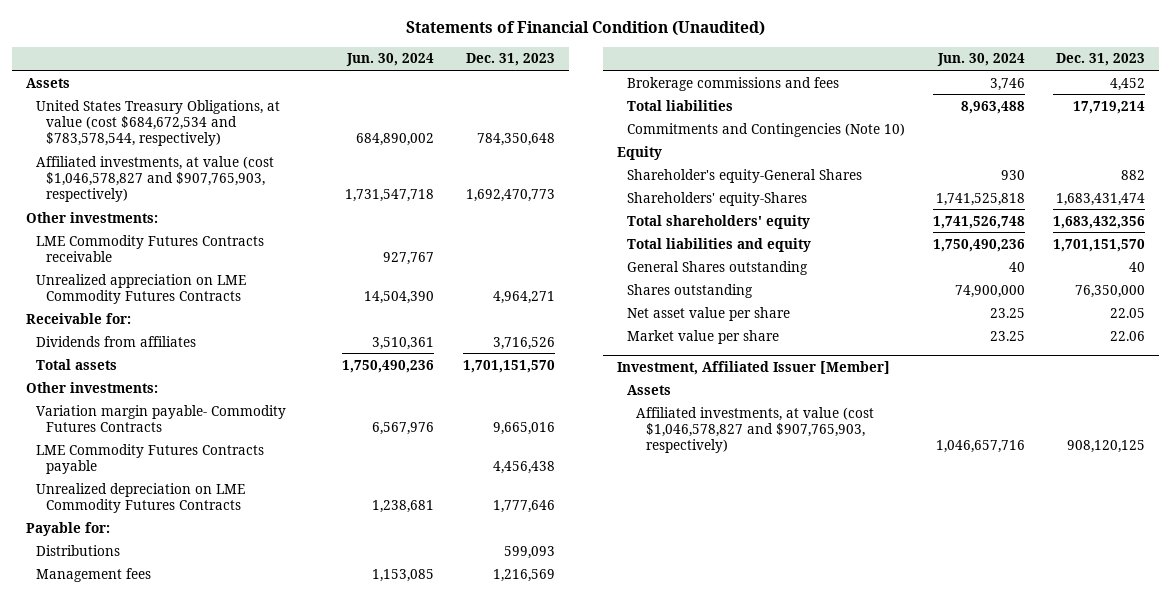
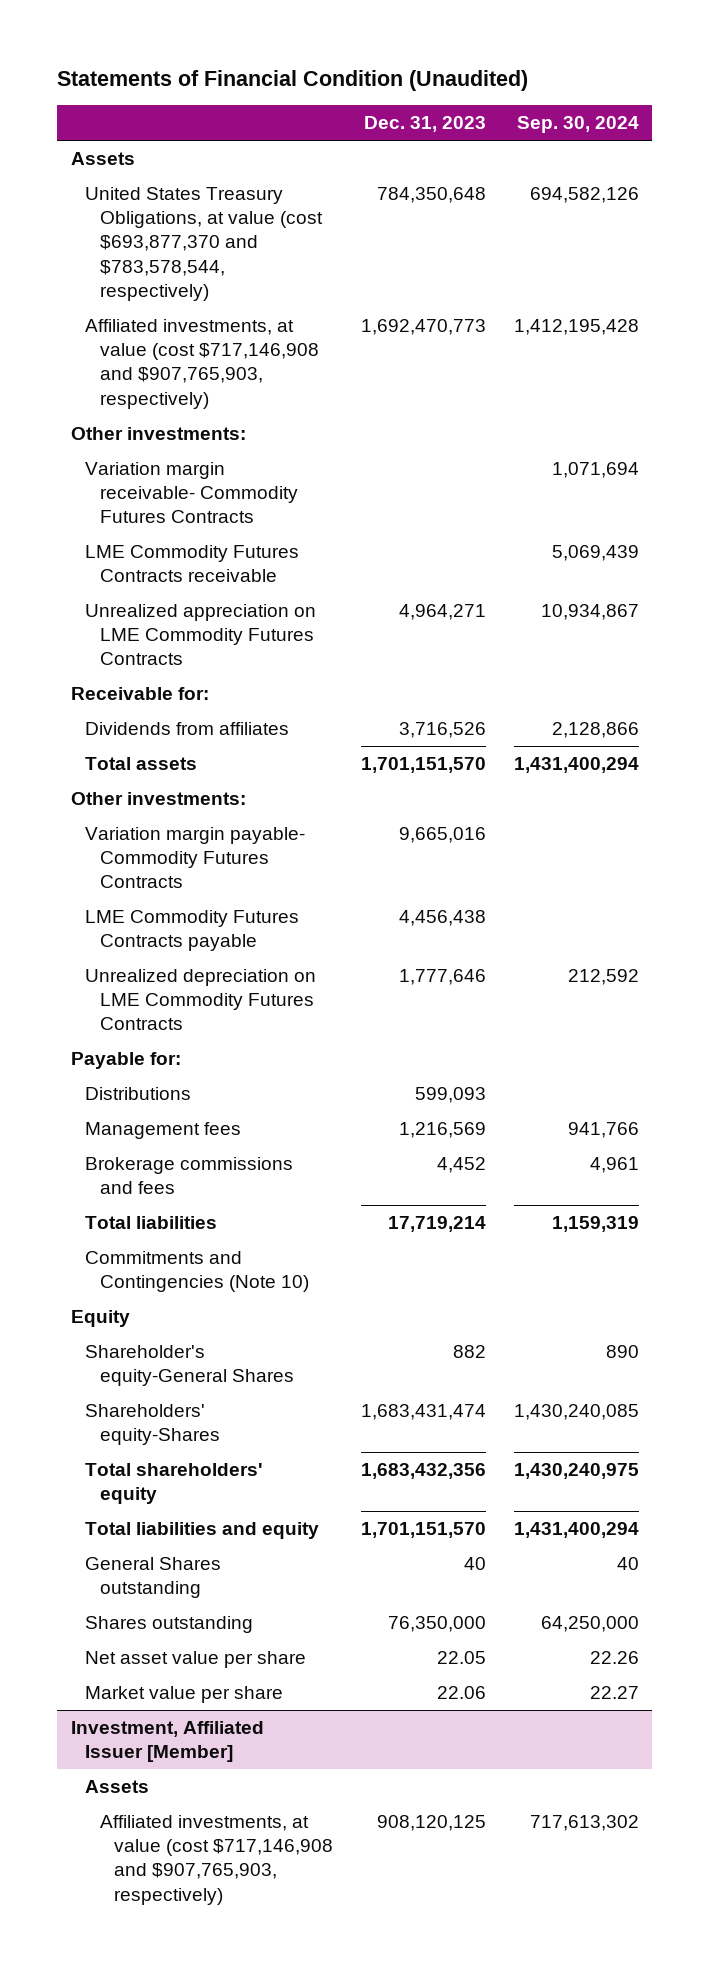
[346,53,435,67] Jun. 30, 2024 -> none
none -> [516,116,639,134] Sep. 30, 2024
[36,99,281,146] United States Treasury Obligations, at value (cost $684,672,534 and $783,578,544, respectively) -> [85,187,323,301] United States Treasury Obligations, at value (cost $693,877,370 and $783,578,544, respectively)
[36,155,275,202] Affiliated investments, at value (cost $1,046,578,827 and $907,765,903, respectively) -> [85,319,319,409] Affiliated investments, at value (cost $717,146,908 and $907,765,903, respectively)
none -> [85,462,298,524] Variation margin receivable- Commodity Futures Contracts
[636,406,875,453] Affiliated investments, at value (cost $1,046,578,827 and $907,765,903, respectively) -> [99,1815,334,1905] Affiliated investments, at value (cost $717,146,908 and $907,765,903, respectively)

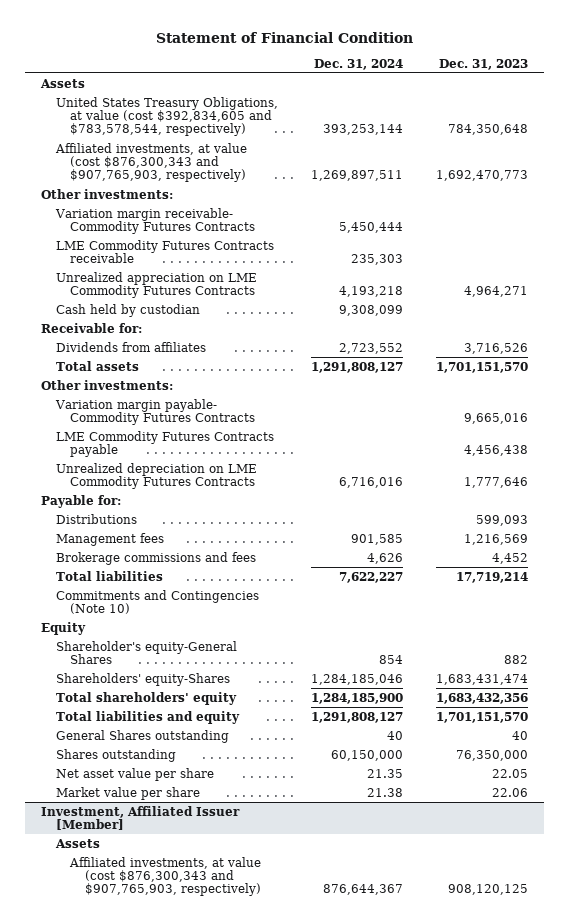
[57,70,529,92] Statements of Financial Condition (Unaudited) -> [155,31,413,43] Statement of Financial Condition
[516,116,639,134] Sep. 30, 2024 -> none
none -> [313,58,403,70] Dec. 31, 2024
[85,187,323,301] United States Treasury Obligations, at value (cost $693,877,370 and $783,578,544, respectively) -> [55,96,278,137] United States Treasury Obligations, at value (cost $392,834,605 and $783,578,544, respectively)
[85,319,319,409] Affiliated investments, at value (cost $717,146,908 and $907,765,903, respectively) -> [54,142,247,183] Affiliated investments, at value (cost $876,300,343 and $907,765,903, respectively)
none -> [55,303,200,317] Cash held by custodian
[99,1815,334,1905] Affiliated investments, at value (cost $717,146,908 and $907,765,903, respectively) -> [69,856,262,897] Affiliated investments, at value (cost $876,300,343 and $907,765,903, respectively)

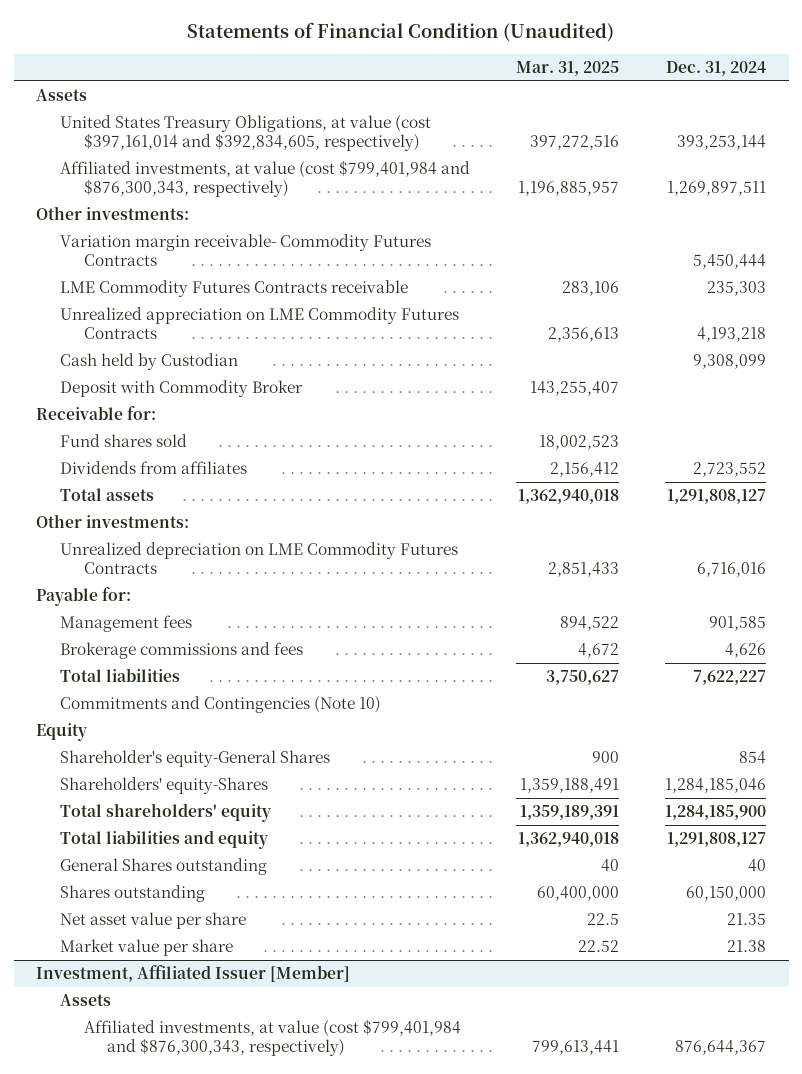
[155,31,413,43] Statement of Financial Condition -> [187,21,615,42] Statements of Financial Condition (Unaudited)
[438,58,528,70] Dec. 31, 2023 -> none
none -> [515,60,619,76] Mar. 31, 2025
[55,96,278,137] United States Treasury Obligations, at value (cost $392,834,605 and $783,578,544, respectively) -> [60,115,432,152] United States Treasury Obligations, at value (cost $397,161,014 and $392,834,605, respectively)
[54,142,247,183] Affiliated investments, at value (cost $876,300,343 and $907,765,903, respectively) -> [60,160,471,198] Affiliated investments, at value (cost $799,401,984 and $876,300,343, respectively)
[55,303,200,317] Cash held by custodian -> [60,353,239,371] Cash held by Custodian
none -> [60,380,304,398] Deposit with Commodity Broker
none -> [60,434,188,448] Fund shares sold
[54,398,256,425] Variation margin payable- Commodity Futures Contracts -> none
[55,430,274,457] LME Commodity Futures Contracts payable -> none
[55,513,137,524] Distributions -> none
[69,856,262,897] Affiliated investments, at value (cost $876,300,343 and $907,765,903, respectively) -> [83,1019,461,1057] Affiliated investments, at value (cost $799,401,984 and $876,300,343, respectively)

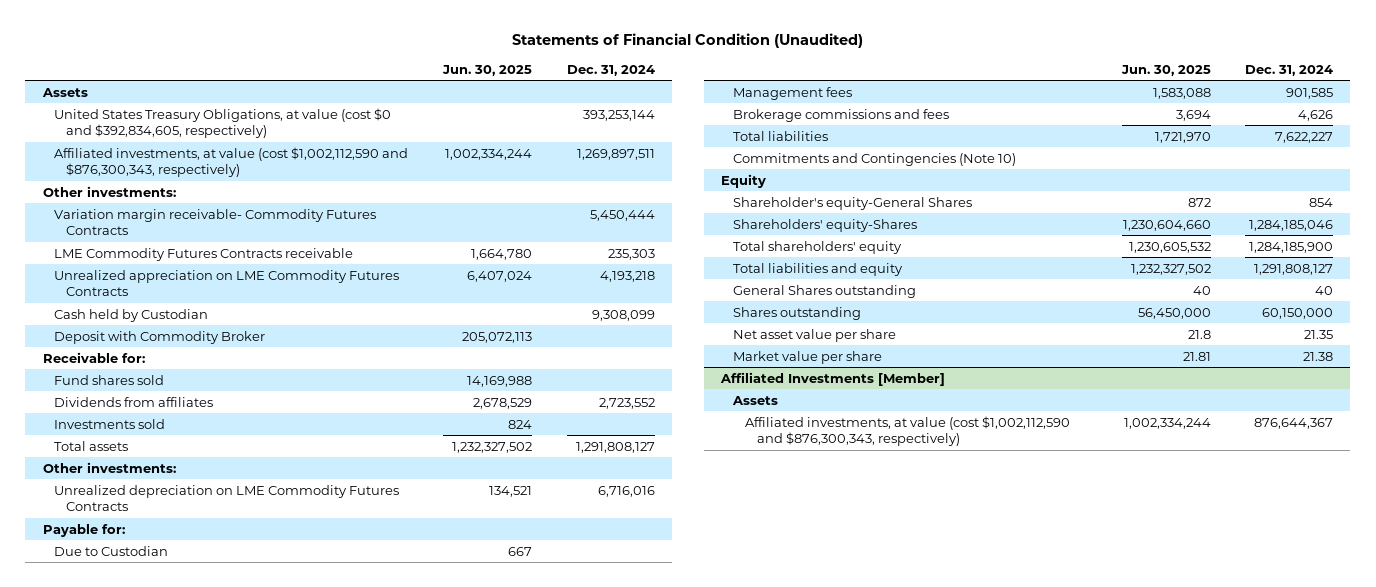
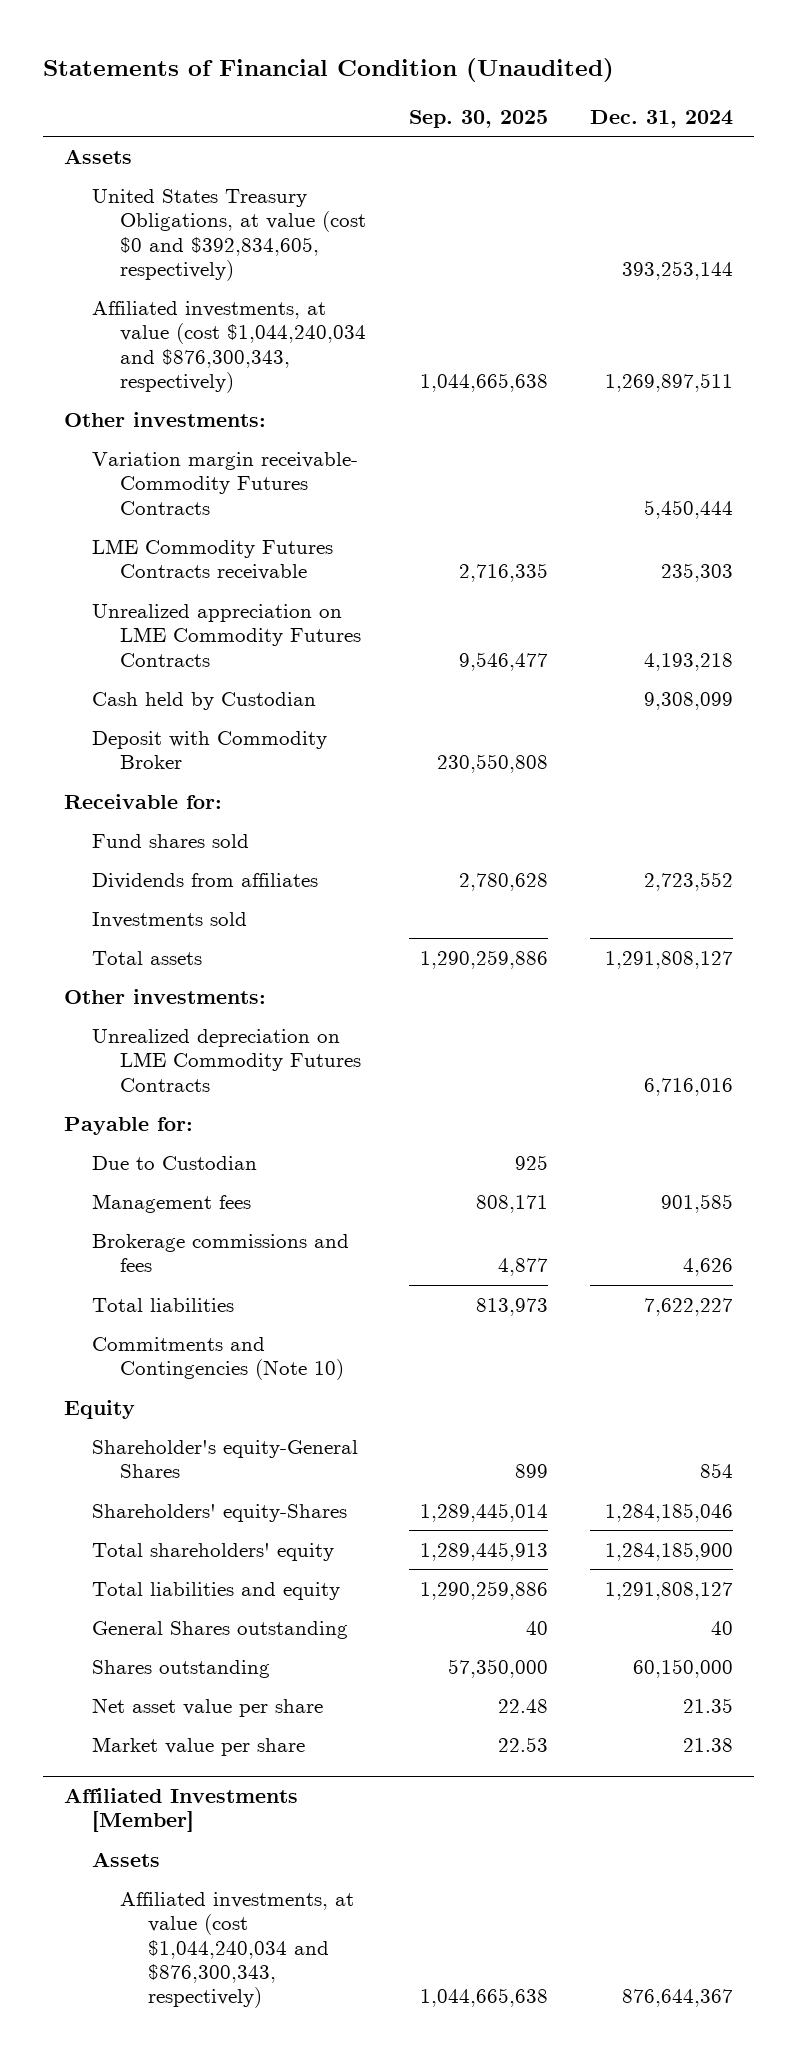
[442,64,533,76] Jun. 30, 2025 -> none
none -> [408,109,548,128] Sep. 30, 2025
[54,146,409,178] Affiliated investments, at value (cost $1,002,112,590 and $876,300,343, respectively) -> [92,300,366,393] Affiliated investments, at value (cost $1,044,240,034 and $876,300,343, respectively)
[744,415,1070,447] Affiliated investments, at value (cost $1,002,112,590 and $876,300,343, respectively) -> [119,1891,354,2009] Affiliated investments, at value (cost $1,044,240,034 and $876,300,343, respectively)

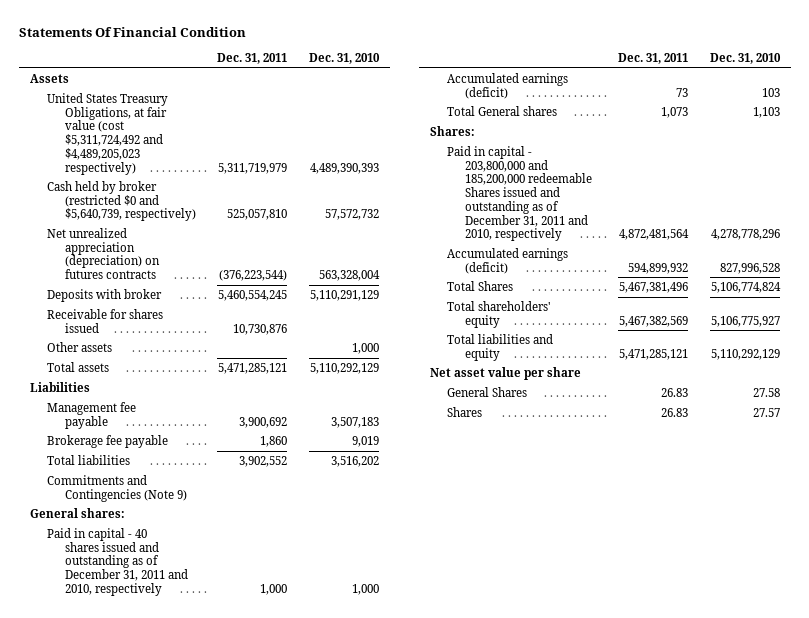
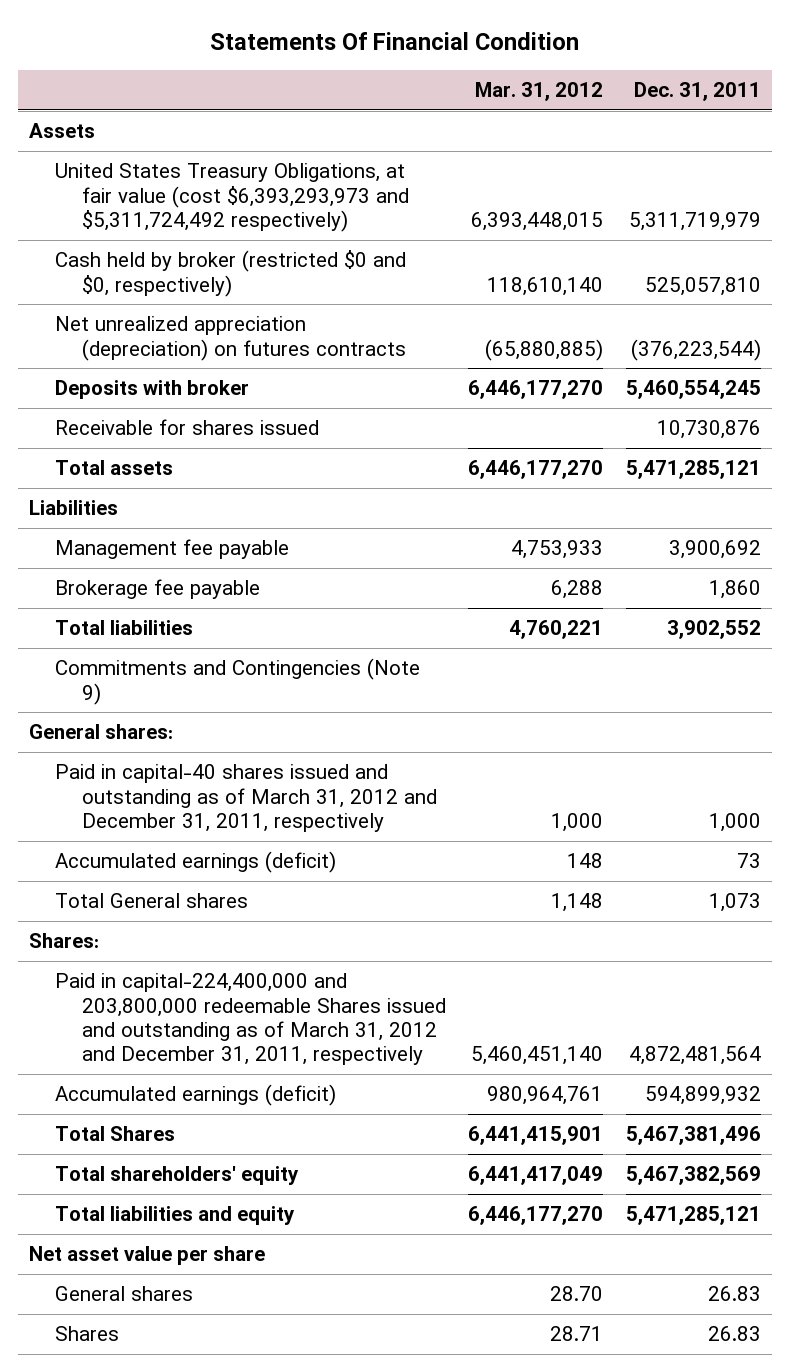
[309,53,381,65] Dec. 31, 2010 -> none
none -> [475,82,604,102] Mar. 31, 2012
[47,92,169,175] United States Treasury Obligations, at fair value (cost $5,311,724,492 and $4,489,205,023 respectively) -> [55,163,409,233] United States Treasury Obligations, at fair value (cost $6,393,293,973 and $5,311,724,492 respectively)
[47,180,196,222] Cash held by broker (restricted $0 and $5,640,739, respectively) -> [55,250,407,297] Cash held by broker (restricted $0 and $0, respectively)
[47,341,113,352] Other assets -> none
[47,527,188,596] Paid in capital - 40 shares issued and outstanding as of December 31, 2011 and 2010, respectively -> [55,764,437,833] Paid in capital-40 shares issued and outstanding as of March 31, 2012 and December 31, 2011, respectively
[447,145,592,242] Paid in capital - 203,800,000 and 185,200,000 redeemable Shares issued and outstanding as of December 31, 2011 and 2010, respectively -> [55,973,446,1066] Paid in capital-224,400,000 and 203,800,000 redeemable Shares issued and outstanding as of March 31, 2012 and December 31, 2011, respectively
[447,386,528,397] General Shares -> [55,1286,194,1302] General shares

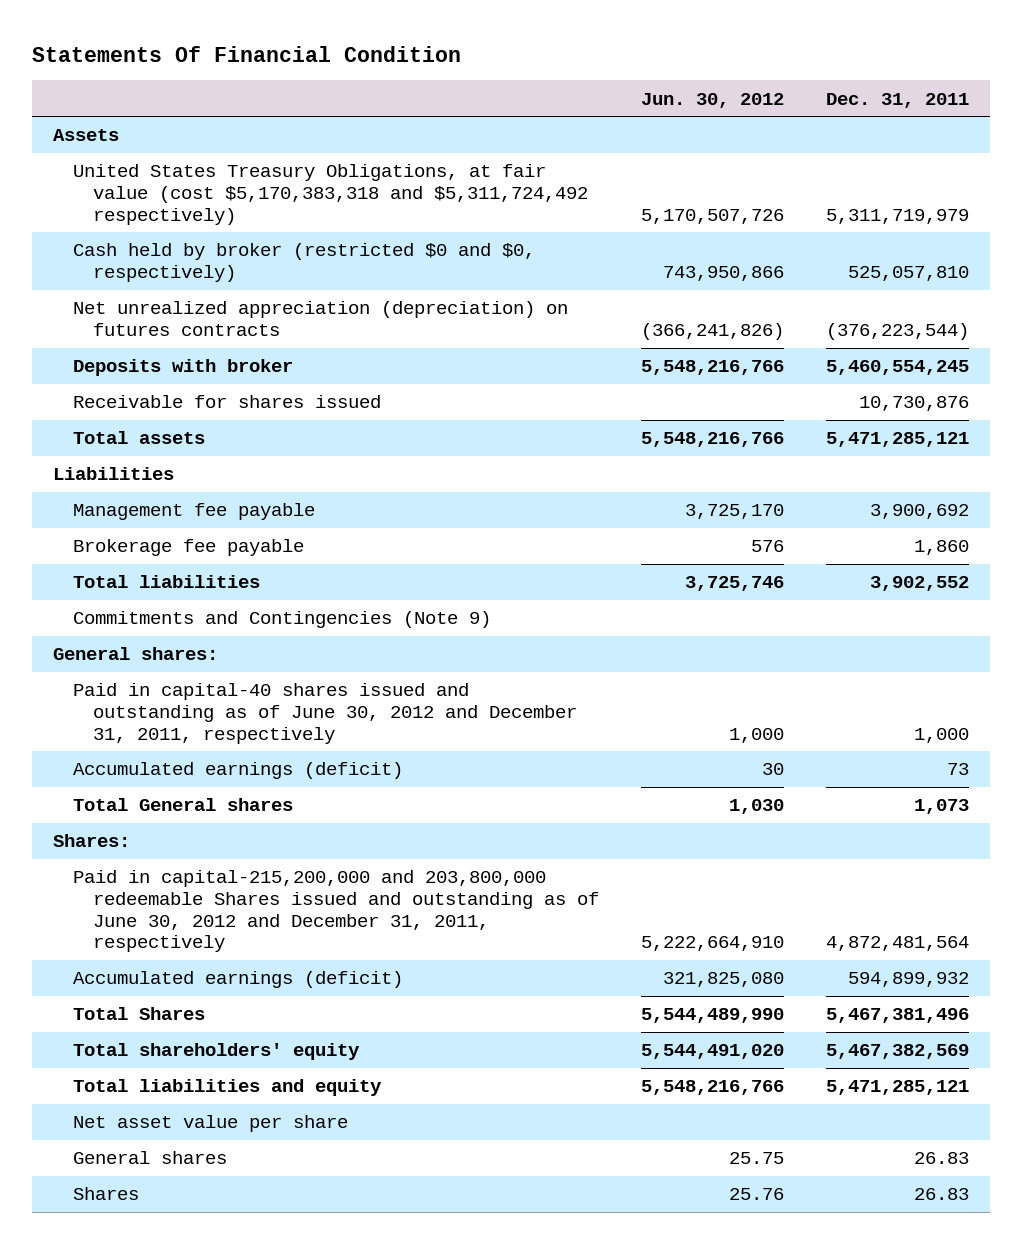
[475,82,604,102] Mar. 31, 2012 -> none
none -> [640,92,784,108] Jun. 30, 2012
[55,163,409,233] United States Treasury Obligations, at fair value (cost $6,393,293,973 and $5,311,724,492 respectively) -> [73,164,588,225] United States Treasury Obligations, at fair value (cost $5,170,383,318 and $5,311,724,492 respectively)
[55,764,437,833] Paid in capital-40 shares issued and outstanding as of March 31, 2012 and December 31, 2011, respectively -> [73,683,577,744] Paid in capital-40 shares issued and outstanding as of June 30, 2012 and December 31, 2011, respectively
[55,973,446,1066] Paid in capital-224,400,000 and 203,800,000 redeemable Shares issued and outstanding as of March 31, 2012 and December 31, 2011, respectively -> [73,870,599,953] Paid in capital-215,200,000 and 203,800,000 redeemable Shares issued and outstanding as of June 30, 2012 and December 31, 2011, respectively

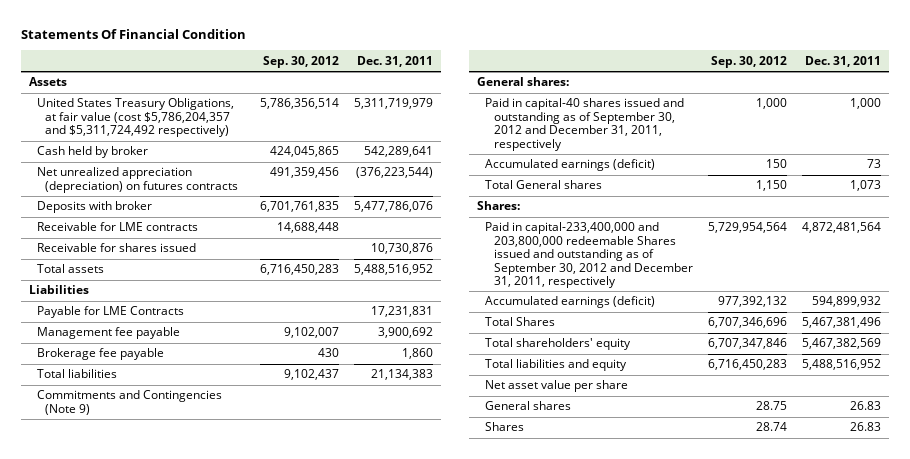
[640,92,784,108] Jun. 30, 2012 -> none
none -> [262,55,339,68] Sep. 30, 2012
[73,164,588,225] United States Treasury Obligations, at fair value (cost $5,170,383,318 and $5,311,724,492 respectively) -> [37,98,235,138] United States Treasury Obligations, at fair value (cost $5,786,204,357 and $5,311,724,492 respectively)
[73,243,536,282] Cash held by broker (restricted $0 and $0, respectively) -> [37,146,149,159] Cash held by broker
[847,265,969,281] 525,057,810 -> [363,146,433,158] 542,289,641
[825,360,969,376] 5,460,554,245 -> [353,201,433,213] 5,477,786,076
none -> [37,222,199,232] Receivable for LME contracts
[825,432,969,448] 5,471,285,121 -> [353,264,433,276] 5,488,516,952
none -> [37,306,185,319] Payable for LME Contracts
[869,576,969,592] 3,902,552 -> [370,369,433,381] 21,134,383
[73,683,577,744] Paid in capital-40 shares issued and outstanding as of June 30, 2012 and December 31, 2011, respectively -> [485,98,685,151] Paid in capital-40 shares issued and outstanding as of September 30, 2012 and December 31, 2011, respectively
[73,870,599,953] Paid in capital-215,200,000 and 203,800,000 redeemable Shares issued and outstanding as of June 30, 2012 and December 31, 2011, respectively -> [485,222,693,289] Paid in capital-233,400,000 and 203,800,000 redeemable Shares issued and outstanding as of September 30, 2012 and December 31, 2011, respectively
[825,1080,969,1096] 5,471,285,121 -> [802,359,882,371] 5,488,516,952

